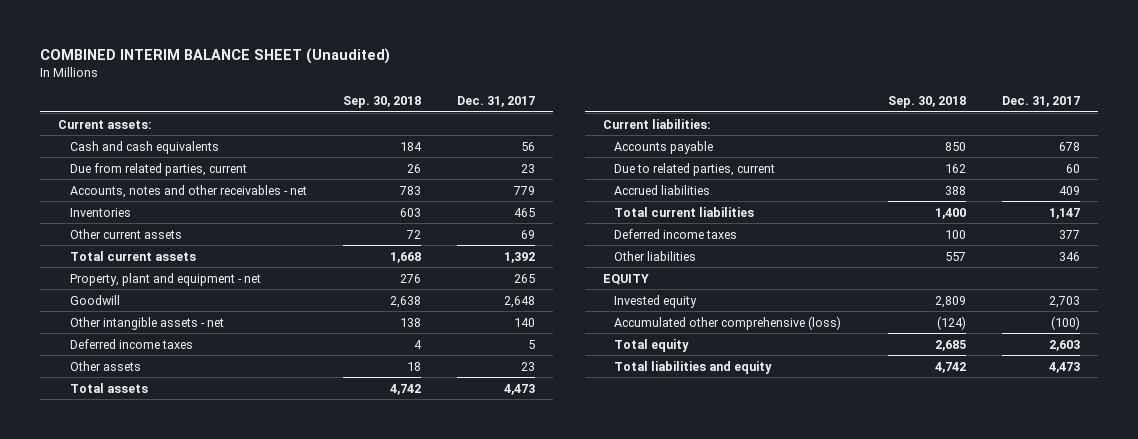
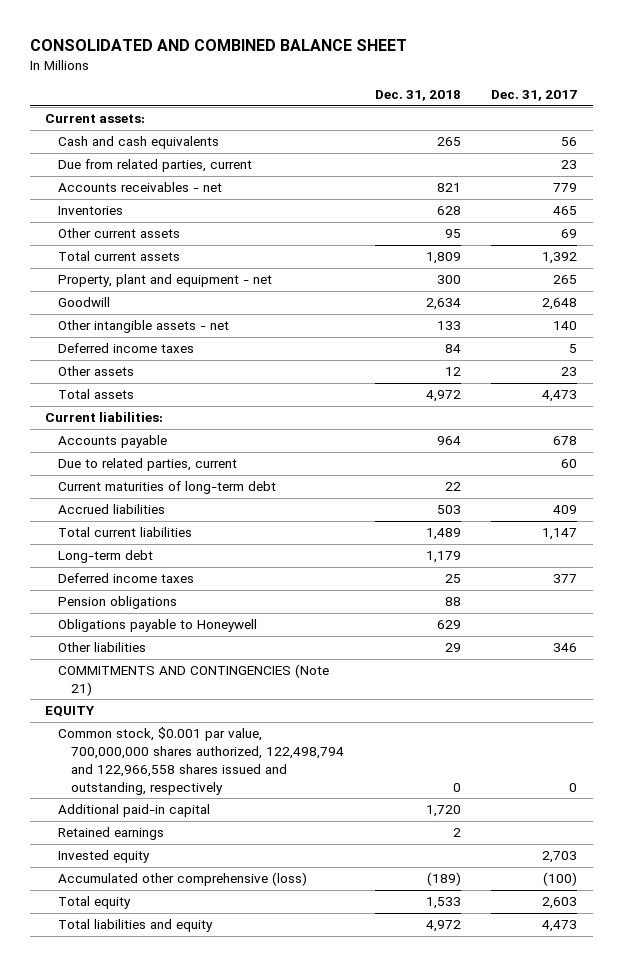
[39,47,390,64] COMBINED INTERIM BALANCE SHEET (Unaudited) -> [29,39,407,52] CONSOLIDATED AND COMBINED BALANCE SHEET
[342,96,421,109] Sep. 30, 2018 -> none
none -> [374,90,461,102] Dec. 31, 2018
[69,184,307,198] Accounts, notes and other receivables - net -> [58,182,223,193] Accounts receivables - net
none -> [58,481,277,495] Current maturities of long-term debt
none -> [58,550,154,564] Long-term debt
none -> [58,596,178,610] Pension obligations
none -> [58,619,258,633] Obligations payable to Honeywell
none -> [58,664,330,696] COMMITMENTS AND CONTINGENCIES (Note 21)
none -> [58,727,345,795] Common stock, $0.001 par value, 700,000,000 shares authorized, 122,498,794 and 122,966,558 shares issued and outstanding, respectively
none -> [58,804,211,818] Additional paid-in capital
none -> [58,827,165,841] Retained earnings

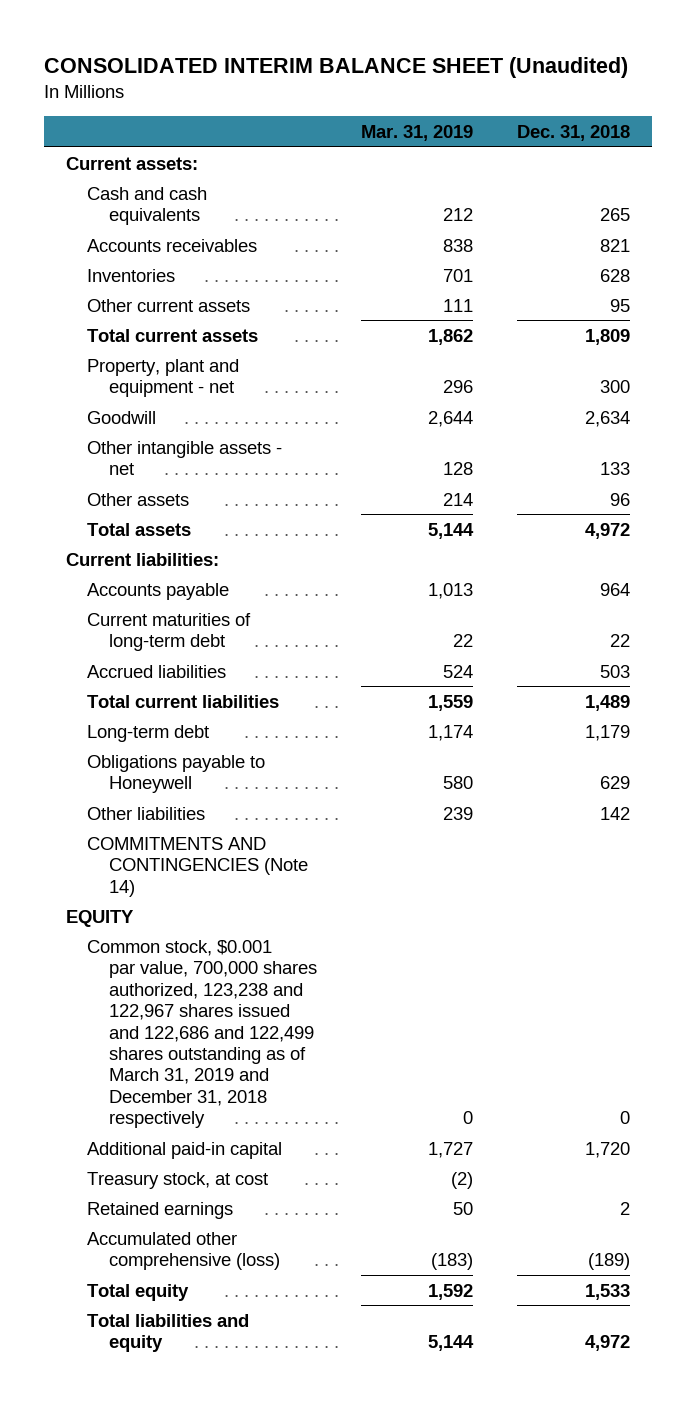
[29,39,407,52] CONSOLIDATED AND COMBINED BALANCE SHEET -> [43,56,628,78] CONSOLIDATED INTERIM BALANCE SHEET (Unaudited)
[491,90,578,102] Dec. 31, 2017 -> none
none -> [360,124,473,141] Mar. 31, 2019
[58,159,253,173] Due from related parties, current -> none
[58,182,223,193] Accounts receivables - net -> [87,238,258,252] Accounts receivables
[58,343,195,354] Deferred income taxes -> none
[444,367,461,377] 12 -> [609,492,630,506] 96
[58,458,238,472] Due to related parties, current -> none
[58,573,195,584] Deferred income taxes -> none
[58,596,178,610] Pension obligations -> none
[444,643,461,653] 29 -> [599,806,630,820] 142
[58,664,330,696] COMMITMENTS AND CONTINGENCIES (Note 21) -> [87,836,308,897] COMMITMENTS AND CONTINGENCIES (Note 14)
[58,727,345,795] Common stock, $0.001 par value, 700,000,000 shares authorized, 122,498,794 and 122,966,558 shares issued and outstanding, respectively -> [87,939,317,1129] Common stock, $0.001 par value, 700,000 shares authorized, 123,238 and 122,967 shares issued and 122,686 and 122,499 shares outstanding as of March 31, 2019 and December 31, 2018 respectively
none -> [87,1171,269,1189] Treasury stock, at cost
[58,850,151,864] Invested equity -> none

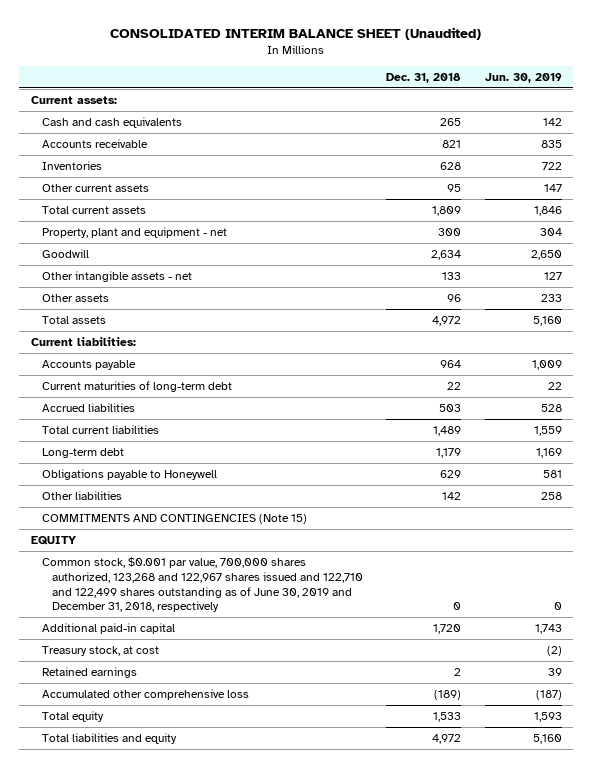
[360,124,473,141] Mar. 31, 2019 -> none
none -> [484,72,562,83] Jun. 30, 2019
[87,238,258,252] Accounts receivables -> [41,139,148,149] Accounts receivable
[87,836,308,897] COMMITMENTS AND CONTINGENCIES (Note 14) -> [41,514,307,525] COMMITMENTS AND CONTINGENCIES (Note 15)
[87,939,317,1129] Common stock, $0.001 par value, 700,000 shares authorized, 123,238 and 122,967 shares issued and 122,686 and 122,499 shares outstanding as of March 31, 2019 and December 31, 2018 respectively -> [41,557,364,613] Common stock, $0.001 par value, 700,000 shares authorized, 123,268 and 122,967 shares issued and 122,710 and 122,499 shares outstanding as of June 30, 2019 and December 31, 2018, respectively
[87,1231,280,1271] Accumulated other comprehensive (loss) -> [41,689,249,701] Accumulated other comprehensive loss

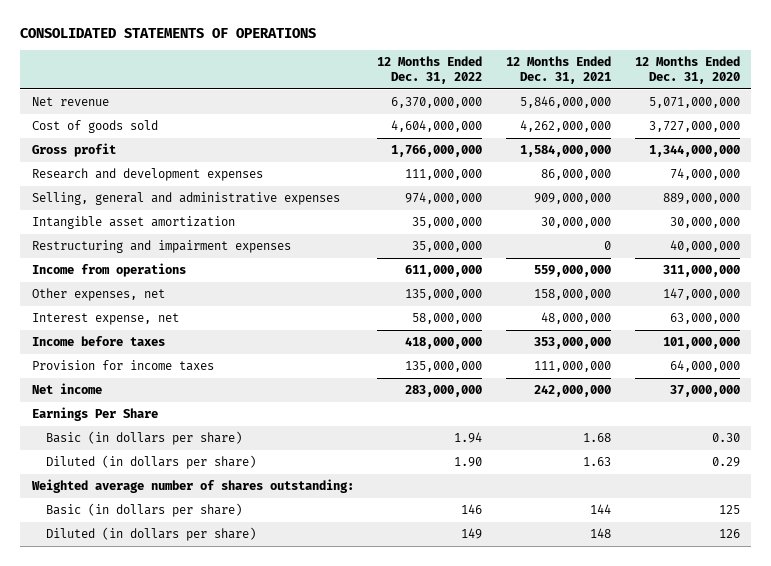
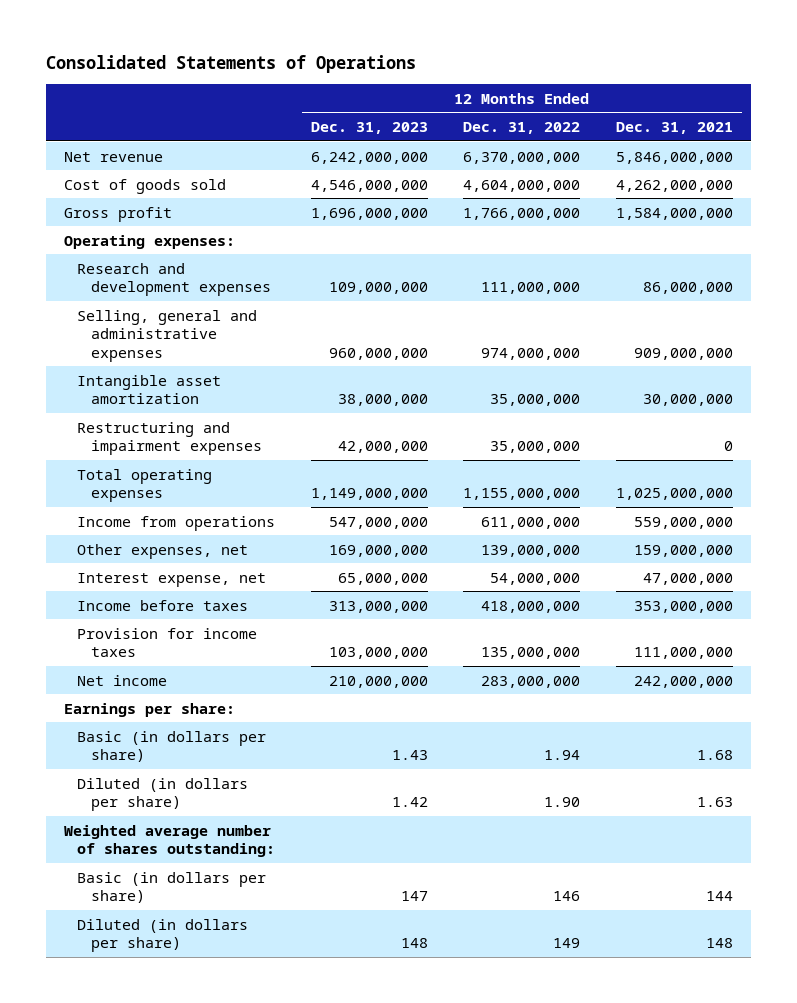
[19,28,316,39] CONSOLIDATED STATEMENTS OF OPERATIONS -> [46,55,417,74] Consolidated Statements of Operations
[634,56,740,85] 12 Months Ended Dec. 31, 2020 -> none
none -> [310,121,428,134] Dec. 31, 2023
none -> [63,234,235,249] Operating expenses:
none -> [77,468,213,503] Total operating expenses
[405,288,483,300] 135,000,000 -> [481,544,581,557] 139,000,000
[533,288,611,300] 158,000,000 -> [633,544,733,557] 159,000,000
[412,312,483,324] 58,000,000 -> [490,572,581,585] 54,000,000
[540,311,611,324] 48,000,000 -> [642,572,733,585] 47,000,000
[31,406,158,421] Earnings Per Share -> [63,702,235,717] Earnings per share:

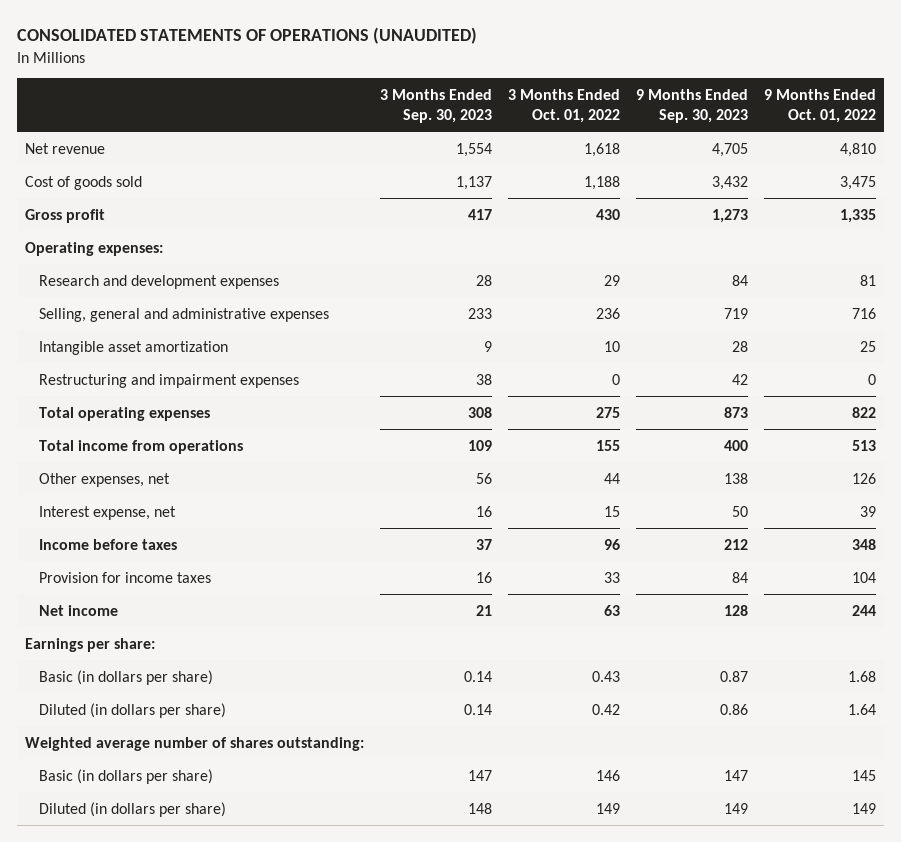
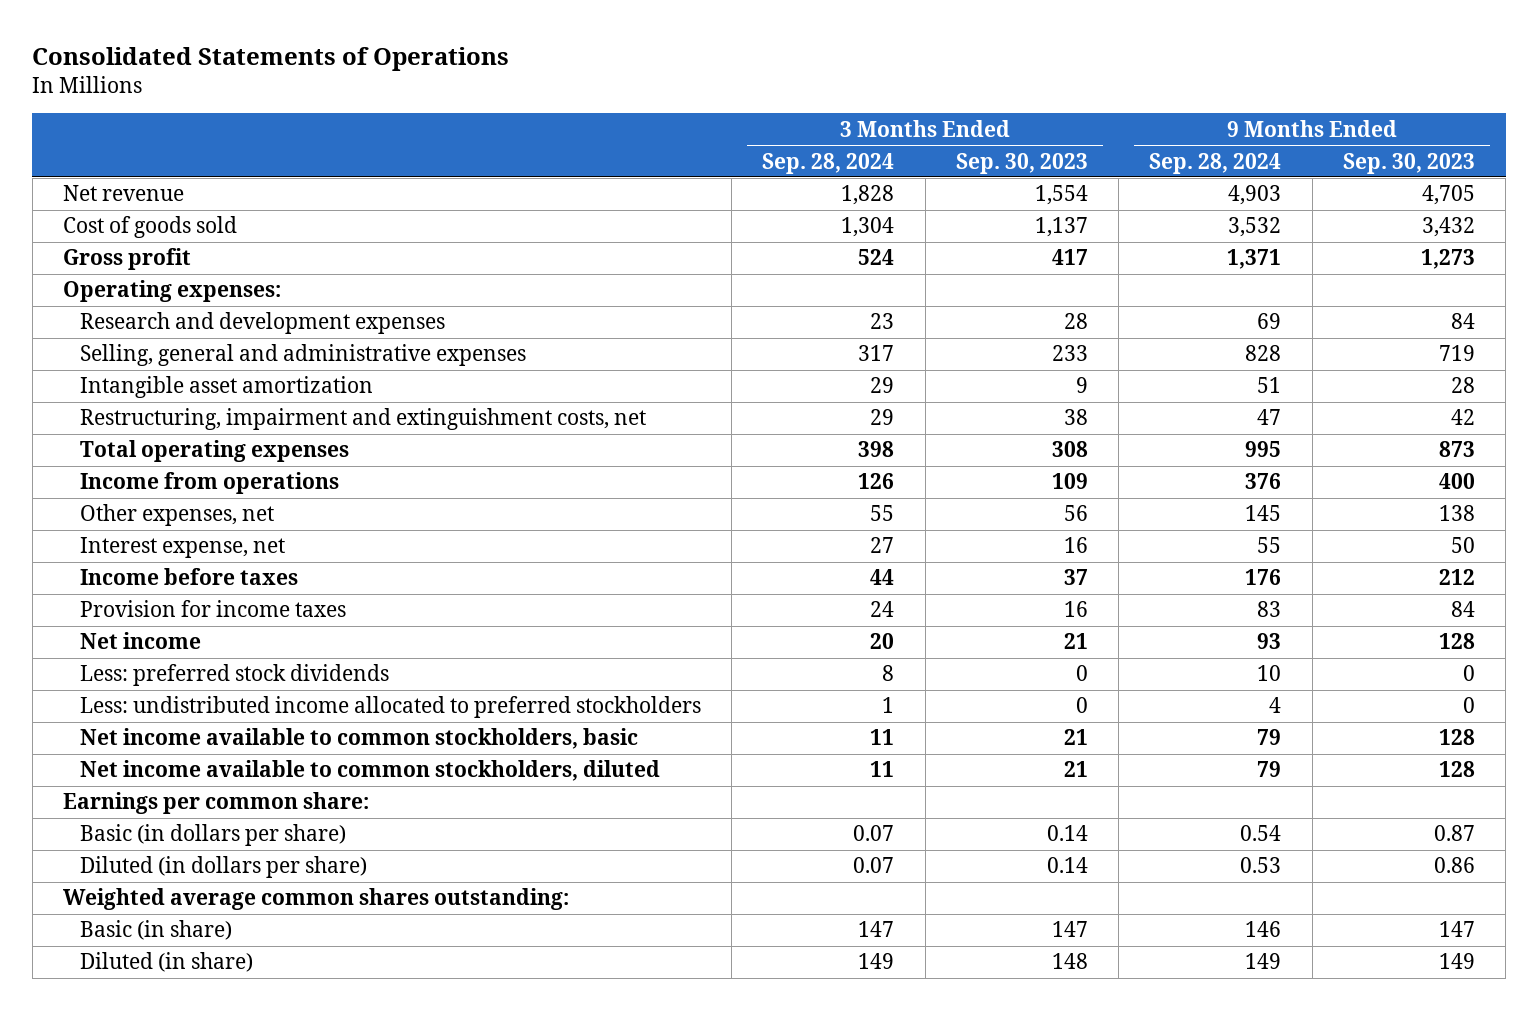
[16,27,477,45] CONSOLIDATED STATEMENTS OF OPERATIONS (UNAUDITED) -> [32,46,510,71] Consolidated Statements of Operations
[507,88,620,124] 3 Months Ended Oct. 01, 2022 -> none
[763,88,876,124] 9 Months Ended Oct. 01, 2022 -> none
none -> [762,152,895,174] Sep. 28, 2024
none -> [1149,152,1282,174] Sep. 28, 2024
[39,373,300,388] Restructuring and impairment expenses -> [80,408,647,431] Restructuring, impairment and extinguishment costs, net
[39,439,244,454] Total income from operations -> [80,472,340,495] Income from operations
none -> [80,664,390,687] Less: preferred stock dividends
none -> [80,696,702,719] Less: undistributed income allocated to preferred stockholders
none -> [80,728,639,750] Net income available to common stockholders, basic
none -> [80,760,661,782] Net income available to common stockholders, diluted
[24,637,155,652] Earnings per share: -> [63,792,370,815] Earnings per common share:
[24,736,364,751] Weighted average number of shares outstanding: -> [63,888,570,911] Weighted average common shares outstanding:
[39,768,214,784] Basic (in dollars per share) -> [80,920,233,941] Basic (in share)
[39,801,227,817] Diluted (in dollars per share) -> [80,952,254,973] Diluted (in share)

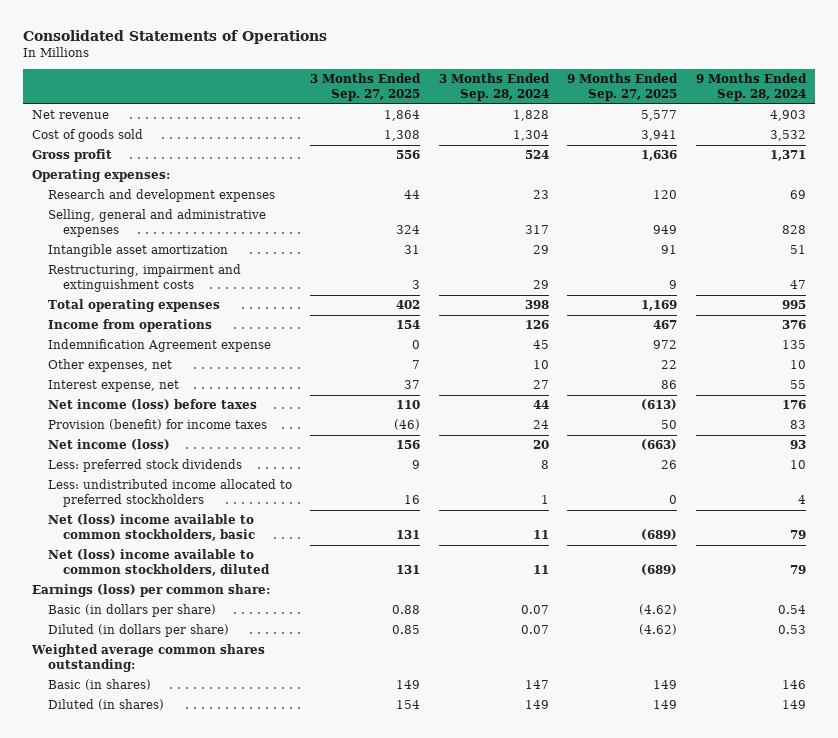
[955,152,1088,174] Sep. 30, 2023 -> none
[1342,152,1475,174] Sep. 30, 2023 -> none
none -> [310,73,422,102] 3 Months Ended Sep. 27, 2025
none -> [567,73,679,102] 9 Months Ended Sep. 27, 2025
[80,408,647,431] Restructuring, impairment and extinguishment costs, net -> [47,264,241,293] Restructuring, impairment and extinguishment costs
none -> [47,339,271,353] Indemnification Agreement expense
[870,505,895,522] 55 -> [532,360,549,370] 10
[1245,505,1282,522] 145 -> [789,360,806,370] 10
[80,568,299,586] Income before taxes -> [47,399,257,411] Net income (loss) before taxes
[80,600,347,618] Provision for income taxes -> [47,419,267,431] Provision (benefit) for income taxes
[80,632,202,650] Net income -> [47,439,170,451] Net income (loss)
[80,728,639,750] Net income available to common stockholders, basic -> [47,514,256,542] Net (loss) income available to common stockholders, basic
[80,760,661,782] Net income available to common stockholders, diluted -> [47,549,271,577] Net (loss) income available to common stockholders, diluted
[63,792,370,815] Earnings per common share: -> [32,584,271,598] Earnings (loss) per common share:
[80,920,233,941] Basic (in share) -> [47,679,151,691] Basic (in shares)
[80,952,254,973] Diluted (in share) -> [47,699,164,711] Diluted (in shares)

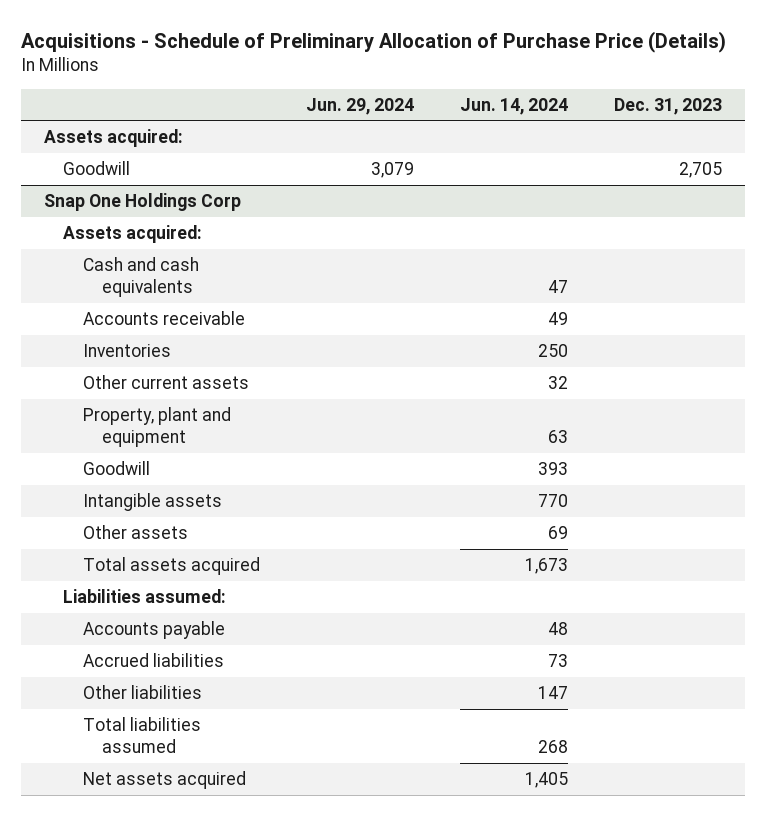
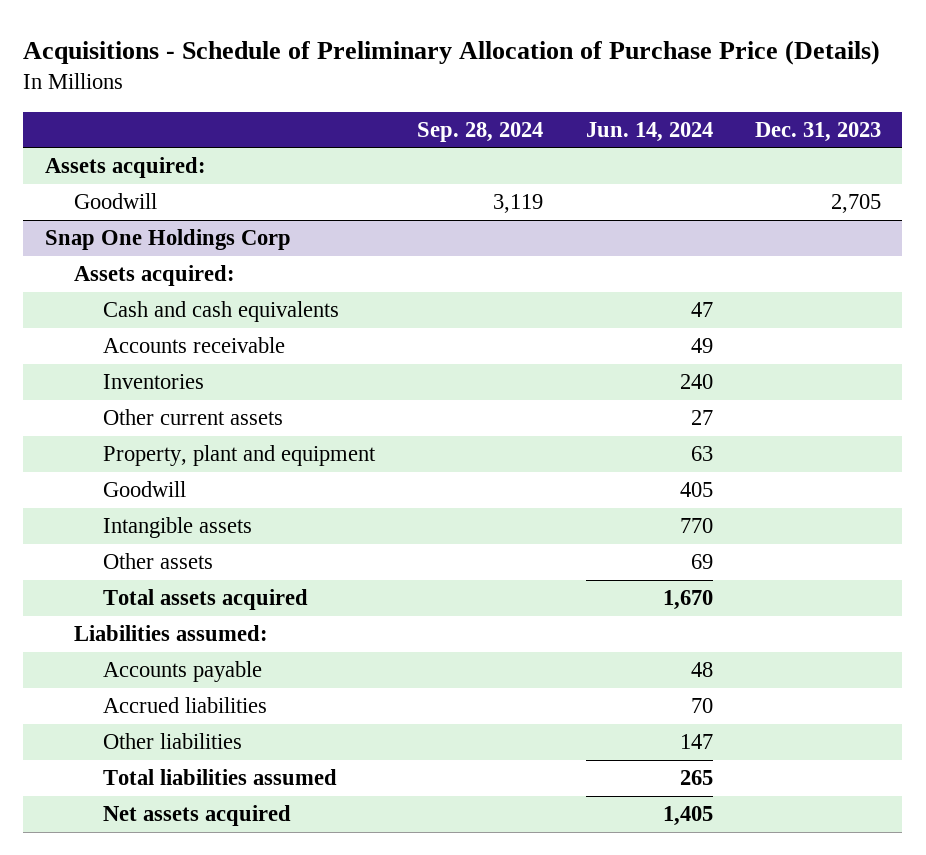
[305,97,414,115] Jun. 29, 2024 -> none
none -> [417,121,544,142] Sep. 28, 2024
[538,344,569,358] 250 -> [679,374,713,390] 240
[548,376,569,390] 32 -> [690,410,713,426] 27
[538,462,569,476] 393 -> [679,482,713,498] 405
[525,558,569,575] 1,673 -> [662,590,713,611] 1,670
[548,654,569,668] 73 -> [690,698,713,714] 70
[538,739,569,753] 268 -> [679,770,713,786] 265

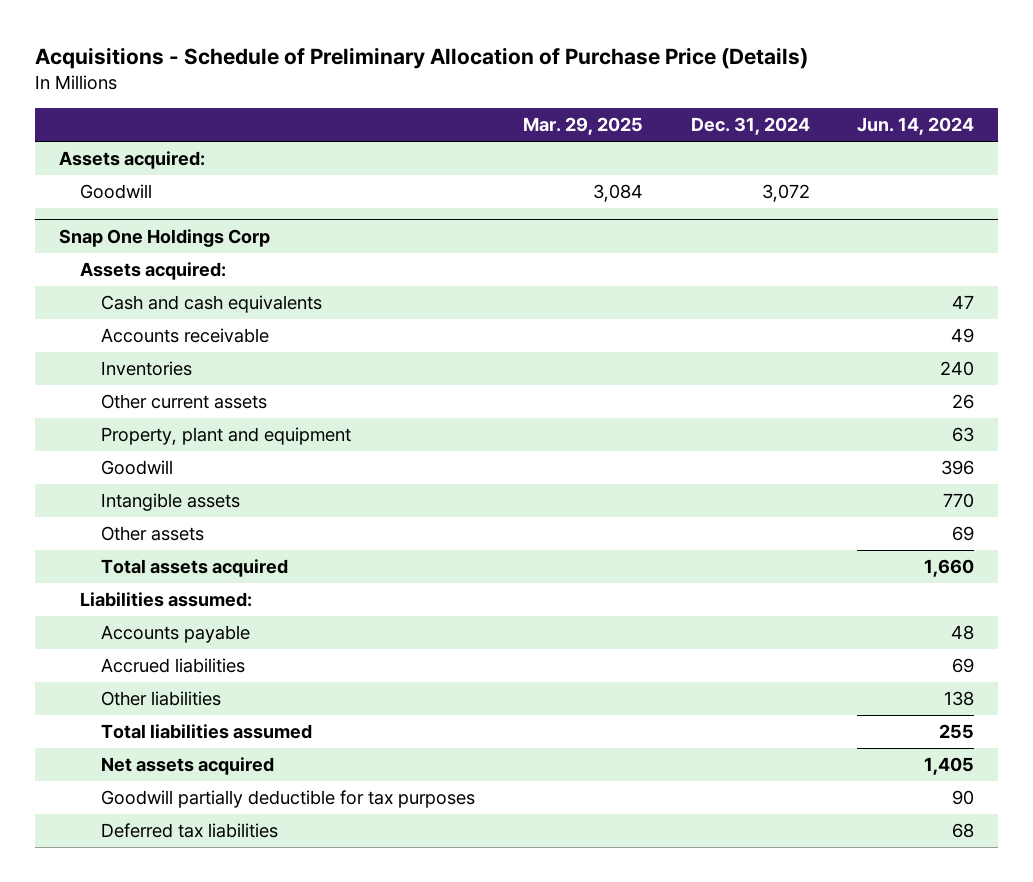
[417,121,544,142] Sep. 28, 2024 -> none
[755,121,882,142] Dec. 31, 2023 -> none
none -> [522,117,643,136] Mar. 29, 2025
none -> [690,117,810,136] Dec. 31, 2024
[690,410,713,426] 27 -> [952,394,975,410] 26
[679,482,713,498] 405 -> [941,460,975,476] 396
[662,590,713,611] 1,670 -> [924,559,975,578] 1,660
[690,698,713,714] 70 -> [952,658,975,674] 69
[679,734,713,750] 147 -> [944,691,975,707] 138
[679,770,713,786] 265 -> [939,724,975,740] 255
none -> [101,790,476,809] Goodwill partially deductible for tax purposes
none -> [101,823,279,839] Deferred tax liabilities

